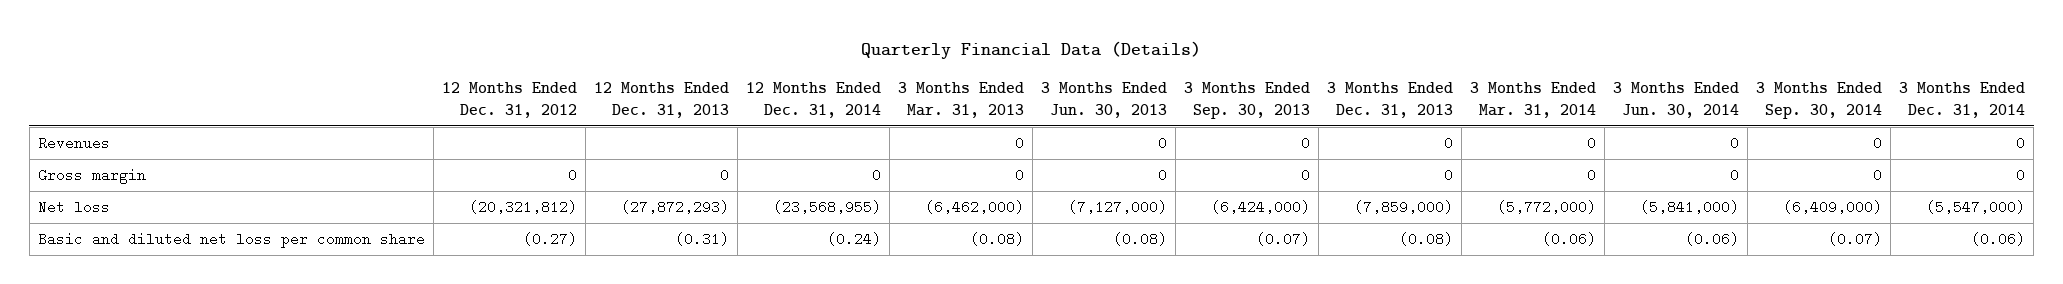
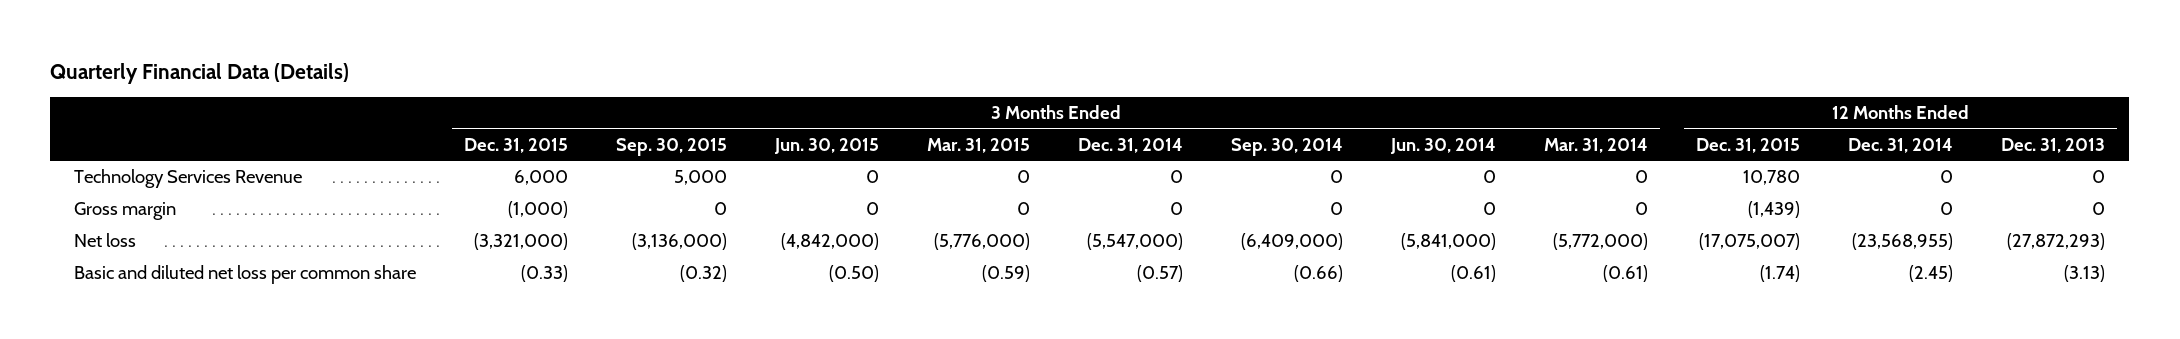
[441,82,577,118] 12 Months Ended Dec. 31, 2012 -> none
[897,82,1024,118] 3 Months Ended Mar. 31, 2013 -> none
[1040,82,1167,118] 3 Months Ended Jun. 30, 2013 -> none
[1183,82,1310,119] 3 Months Ended Sep. 30, 2013 -> none
[1326,82,1453,118] 3 Months Ended Dec. 31, 2013 -> none
none -> [464,137,569,153] Dec. 31, 2015
none -> [616,137,728,156] Sep. 30, 2015
none -> [774,137,880,154] Jun. 30, 2015
none -> [927,137,1031,153] Mar. 31, 2015
none -> [1696,137,1801,153] Dec. 31, 2015
[37,136,110,151] Revenues -> none
none -> [74,169,303,189] Technology Services Revenue
[674,232,729,247] (0.31) -> [2064,265,2106,283] (3.13)
[826,232,881,247] (0.24) -> [1909,265,1954,283] (2.45)
[1541,232,1596,247] (0.06) -> [1603,265,1649,283] (0.61)
[1684,232,1739,247] (0.06) -> [1451,265,1497,283] (0.61)
[1828,232,1883,247] (0.07) -> [1294,265,1344,283] (0.66)
[1971,232,2026,247] (0.06) -> [1137,265,1184,283] (0.57)

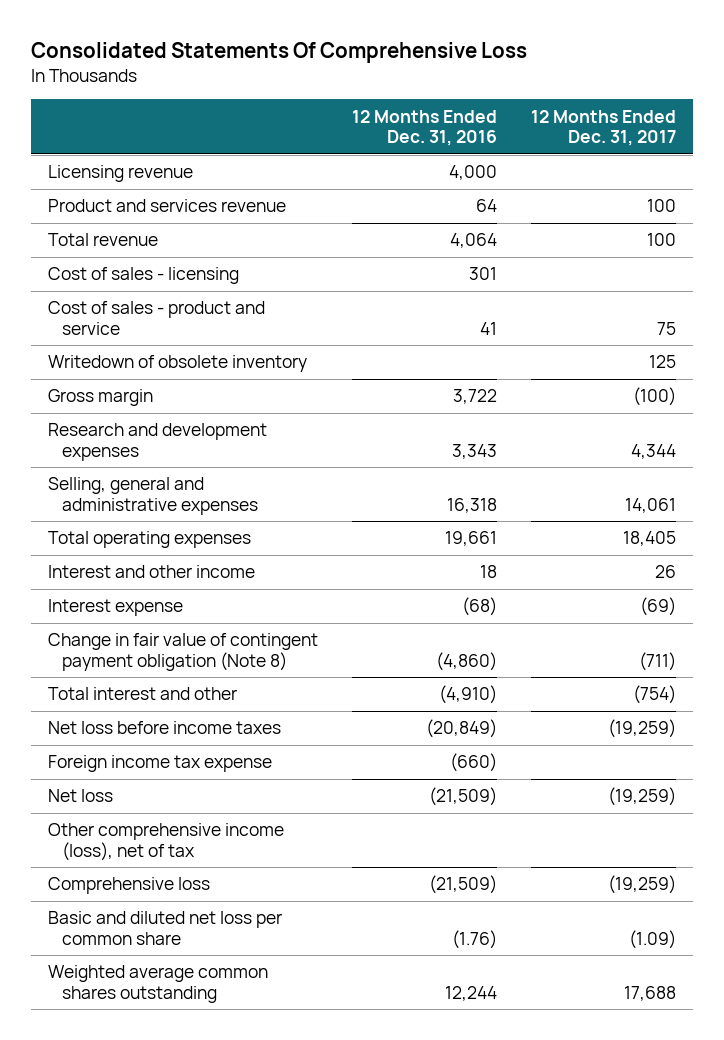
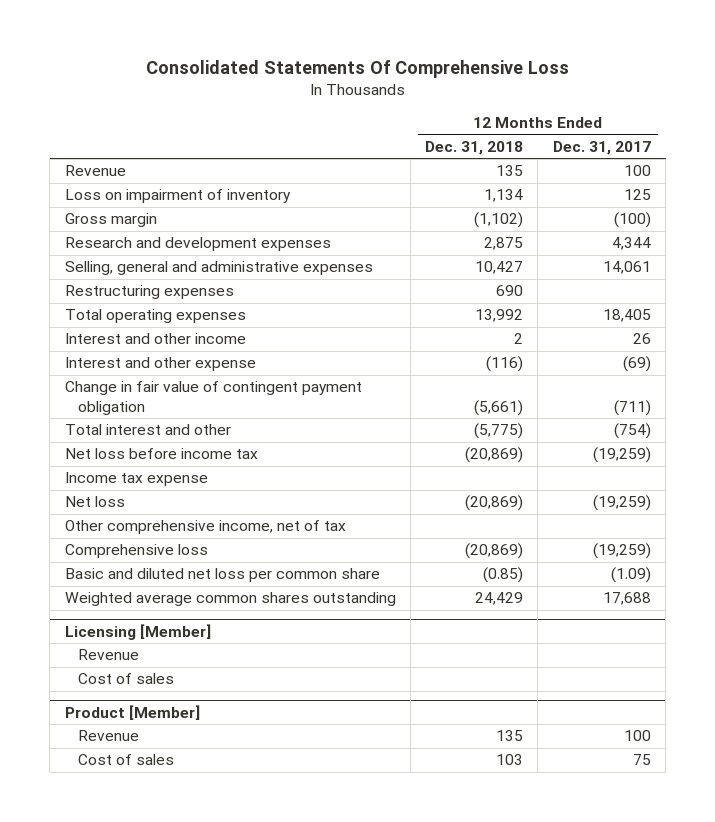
[351,109,497,147] 12 Months Ended Dec. 31, 2016 -> none
none -> [425,140,524,155] Dec. 31, 2018
[47,165,193,183] Licensing revenue -> none
[47,199,286,213] Product and services revenue -> none
[47,267,239,285] Cost of sales - licensing -> none
[47,301,265,335] Cost of sales - product and service -> none
[47,233,158,247] Total revenue -> [64,165,126,177] Revenue
[47,355,307,373] Writedown of obsolete inventory -> [64,189,291,204] Loss on impairment of inventory
none -> [64,285,234,300] Restructuring expenses
[47,599,183,617] Interest expense -> [64,357,256,372] Interest and other expense
[47,633,318,671] Change in fair value of contingent payment obligation (Note 8) -> [64,381,362,415] Change in fair value of contingent payment obligation
[47,721,281,735] Net loss before income taxes -> [64,448,258,460] Net loss before income tax
[47,755,272,773] Foreign income tax expense -> [64,472,208,487] Income tax expense
[47,823,284,861] Other comprehensive income (loss), net of tax -> [64,520,346,535] Other comprehensive income, net of tax
none -> [64,624,211,641] Licensing [Member]
none -> [78,649,140,661] Revenue
none -> [78,673,175,685] Cost of sales
none -> [64,705,200,721] Product [Member]
none -> [78,730,140,742] Revenue
none -> [78,754,175,766] Cost of sales

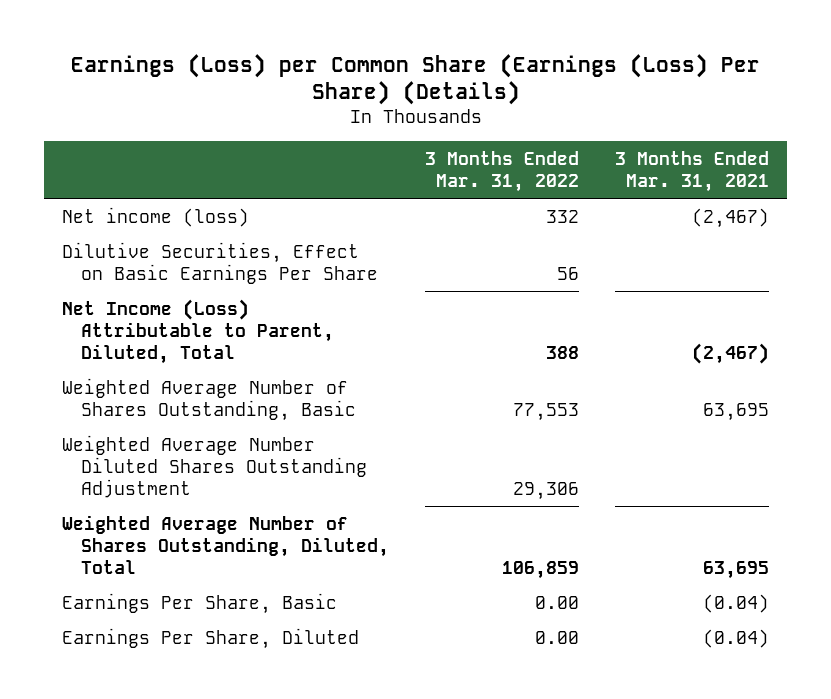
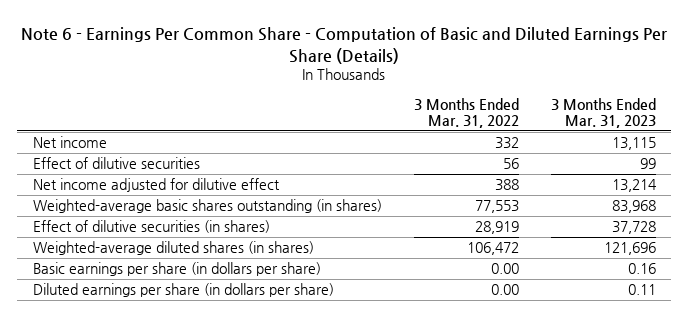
[70,53,760,106] Earnings (Loss) per Common Share (Earnings (Loss) Per Share) (Details) -> [21,26,668,64] Note 6 - Earnings Per Common Share - Computation of Basic and Diluted Earnings Per Share (Details)
[615,151,770,193] 3 Months Ended Mar. 31, 2021 -> none
none -> [550,97,656,129] 3 Months Ended Mar. 31, 2023
[62,241,379,284] Dilutive Securities, Effect on Basic Earnings Per Share -> none
[62,434,368,498] Weighted Average Number Diluted Shares Outstanding Adjustment -> none
[62,206,250,227] Net income (loss) -> [33,136,108,149] Net income
none -> [33,157,201,170] Effect of dilutive securities
[62,298,335,364] Net Income (Loss) Attributable to Parent, Diluted, Total -> [33,178,281,193] Net income adjusted for dilutive effect
[62,377,357,421] Weighted Average Number of Shares Outstanding, Basic -> [33,199,383,214] Weighted-average basic shares outstanding (in shares)
none -> [33,220,271,234] Effect of dilutive securities (in shares)
[62,514,390,574] Weighted Average Number of Shares Outstanding, Diluted, Total -> [33,241,315,256] Weighted-average diluted shares (in shares)
[502,560,580,579] 106,859 -> [466,242,519,256] 106,472
[62,592,338,614] Earnings Per Share, Basic -> [33,262,322,277] Basic earnings per share (in dollars per share)
[62,627,360,649] Earnings Per Share, Diluted -> [33,283,335,298] Diluted earnings per share (in dollars per share)

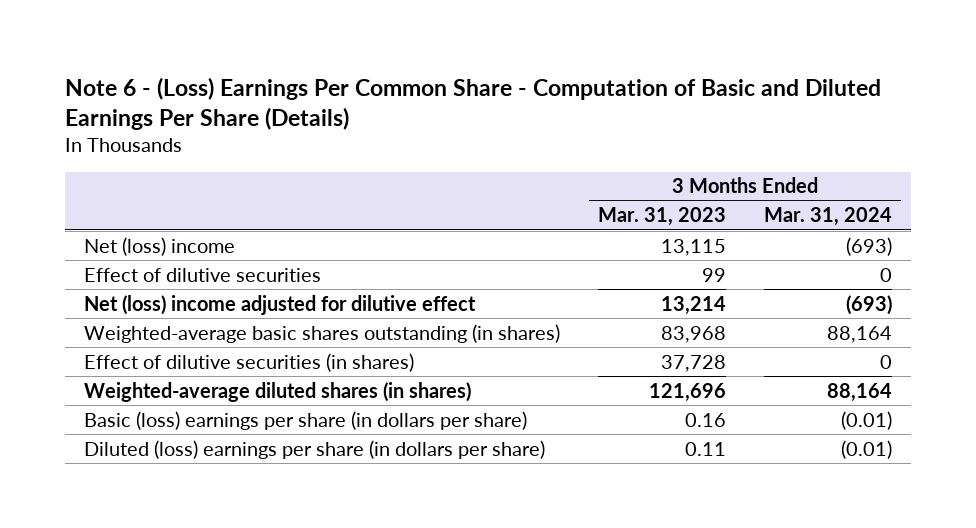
[21,26,668,64] Note 6 - Earnings Per Common Share - Computation of Basic and Diluted Earnings Per Share (Details) -> [65,76,882,130] Note 6 - (Loss) Earnings Per Common Share - Computation of Basic and Diluted Earnings Per Share (Details)
[413,97,519,129] 3 Months Ended Mar. 31, 2022 -> none
none -> [763,207,892,227] Mar. 31, 2024
[33,136,108,149] Net income -> [84,236,236,256] Net (loss) income
[33,178,281,193] Net income adjusted for dilutive effect -> [84,294,477,315] Net (loss) income adjusted for dilutive effect
[33,262,322,277] Basic earnings per share (in dollars per share) -> [84,410,528,430] Basic (loss) earnings per share (in dollars per share)
[33,283,335,298] Diluted earnings per share (in dollars per share) -> [84,439,546,459] Diluted (loss) earnings per share (in dollars per share)

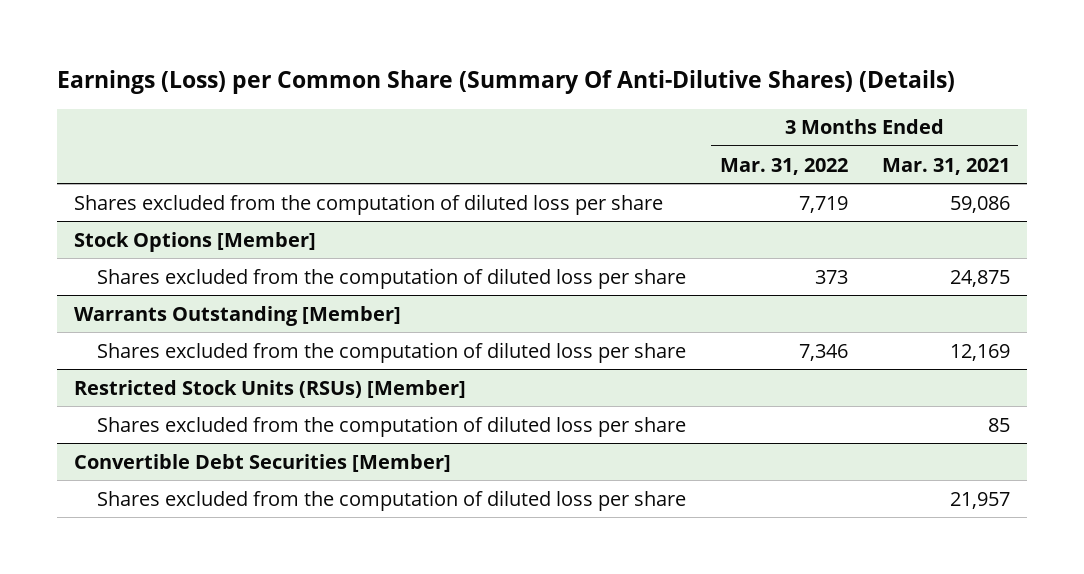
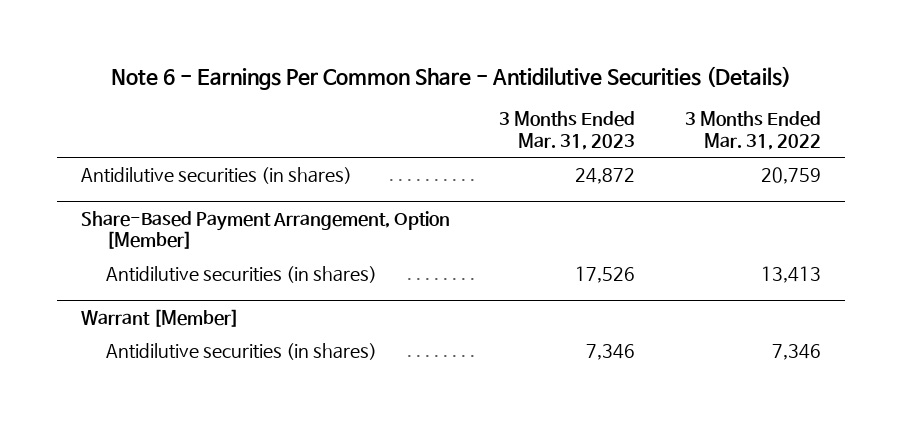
[57,70,956,95] Earnings (Loss) per Common Share (Summary Of Anti-Dilutive Shares) (Details) -> [110,66,791,91] Note 6 - Earnings Per Common Share - Antidilutive Securities (Details)
[881,157,1010,175] Mar. 31, 2021 -> none
none -> [499,111,636,150] 3 Months Ended Mar. 31, 2023
[73,193,663,215] Shares excluded from the computation of diluted loss per share -> none
[97,267,687,289] Shares excluded from the computation of diluted loss per share -> none
[73,379,466,398] Restricted Stock Units (RSUs) [Member] -> none
[97,415,687,437] Shares excluded from the computation of diluted loss per share -> none
[73,453,451,472] Convertible Debt Securities [Member] -> none
[97,489,687,511] Shares excluded from the computation of diluted loss per share -> none
none -> [81,167,353,185] Antidilutive securities (in shares)
[73,231,316,252] Stock Options [Member] -> [81,210,451,250] Share-Based Payment Arrangement, Option [Member]
none -> [106,266,378,284] Antidilutive securities (in shares)
[73,305,401,326] Warrants Outstanding [Member] -> [81,308,240,327] Warrant [Member]
[97,341,687,363] Shares excluded from the computation of diluted loss per share -> [106,343,378,361] Antidilutive securities (in shares)

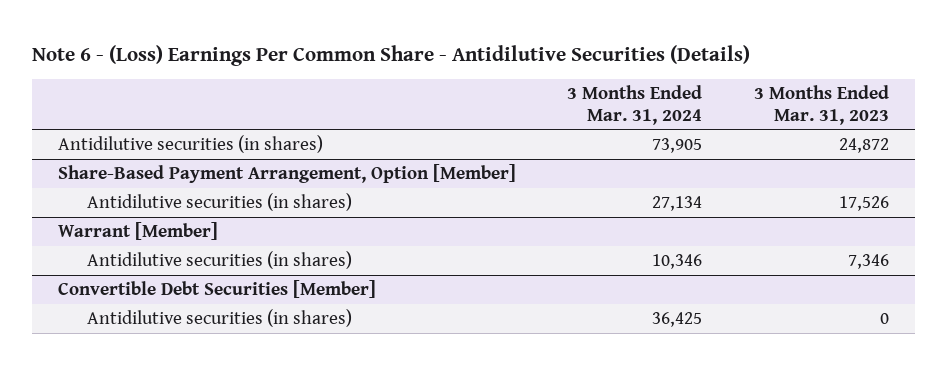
[110,66,791,91] Note 6 - Earnings Per Common Share - Antidilutive Securities (Details) -> [32,44,751,66] Note 6 - (Loss) Earnings Per Common Share - Antidilutive Securities (Details)
[684,111,821,150] 3 Months Ended Mar. 31, 2022 -> none
none -> [567,85,703,125] 3 Months Ended Mar. 31, 2024
none -> [57,280,376,299] Convertible Debt Securities [Member]
none -> [87,309,353,328] Antidilutive securities (in shares)

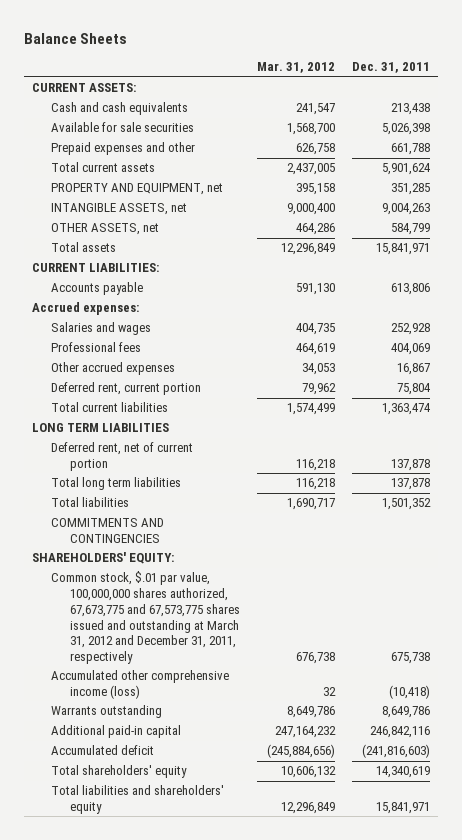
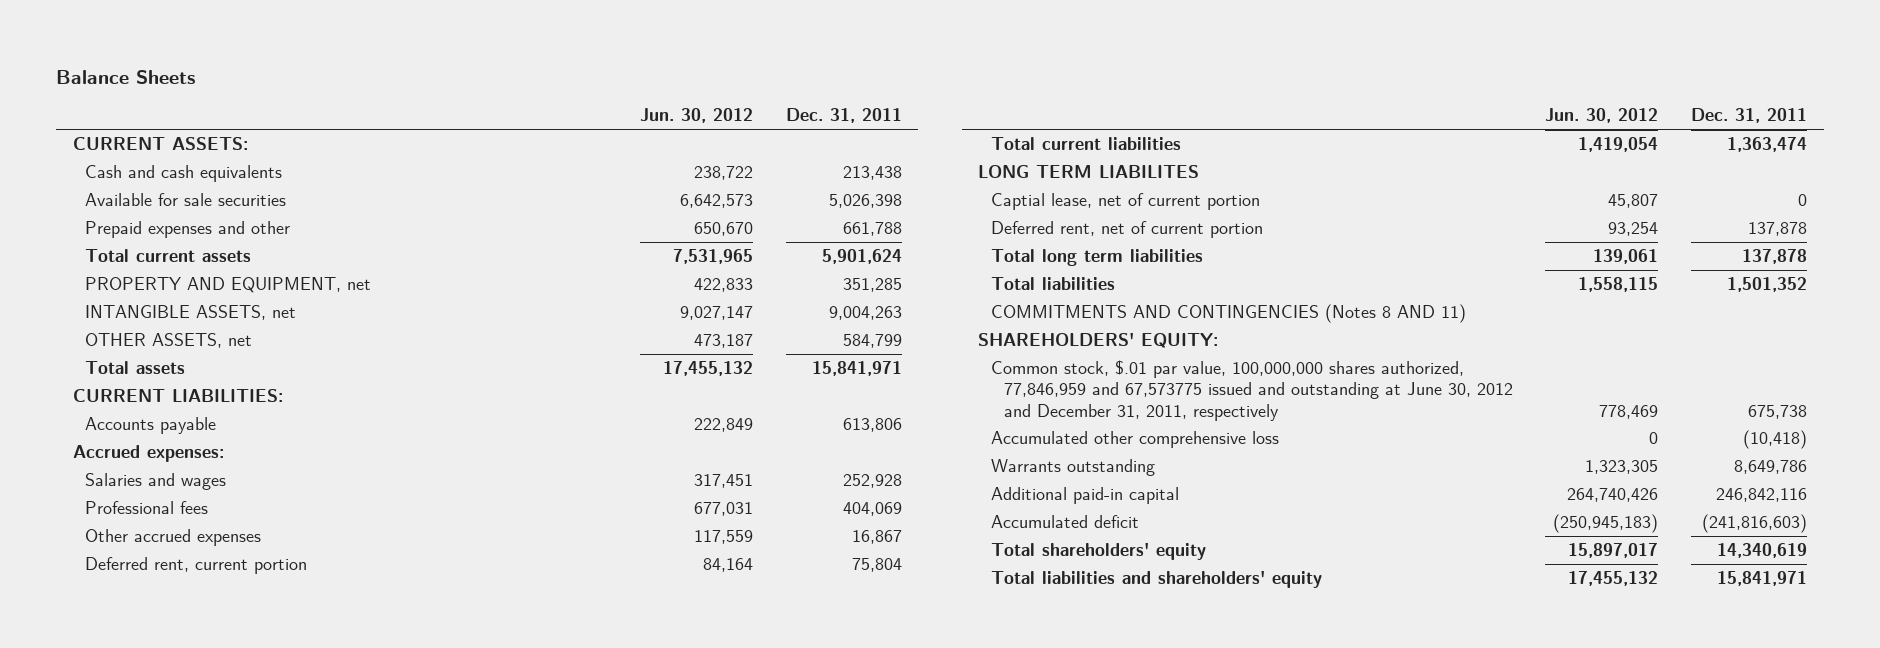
[256,62,335,74] Mar. 31, 2012 -> none
none -> [639,108,753,124] Jun. 30, 2012
[32,423,170,433] LONG TERM LIABILITIES -> [978,165,1200,179] LONG TERM LIABILITES
none -> [991,193,1261,211] Captial lease, net of current portion
[51,518,165,544] COMMITMENTS AND CONTINGENCIES -> [991,304,1467,324] COMMITMENTS AND CONTINGENCIES (Notes 8 AND 11)
[51,571,240,665] Common stock, $.01 par value, 100,000,000 shares authorized, 67,673,775 and 67,573,775 shares issued and outstanding at March 31, 2012 and December 31, 2011, respectively -> [991,360,1513,421] Common stock, $.01 par value, 100,000,000 shares authorized, 77,846,959 and 67,573775 issued and outstanding at June 30, 2012 and December 31, 2011, respectively
[51,670,230,700] Accumulated other comprehensive income (loss) -> [991,431,1280,449] Accumulated other comprehensive loss

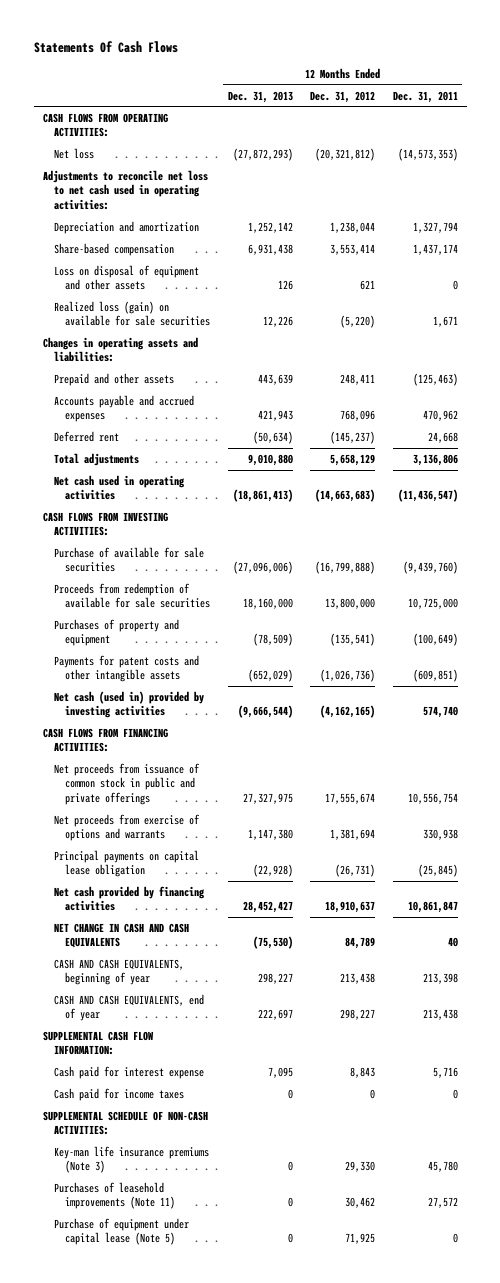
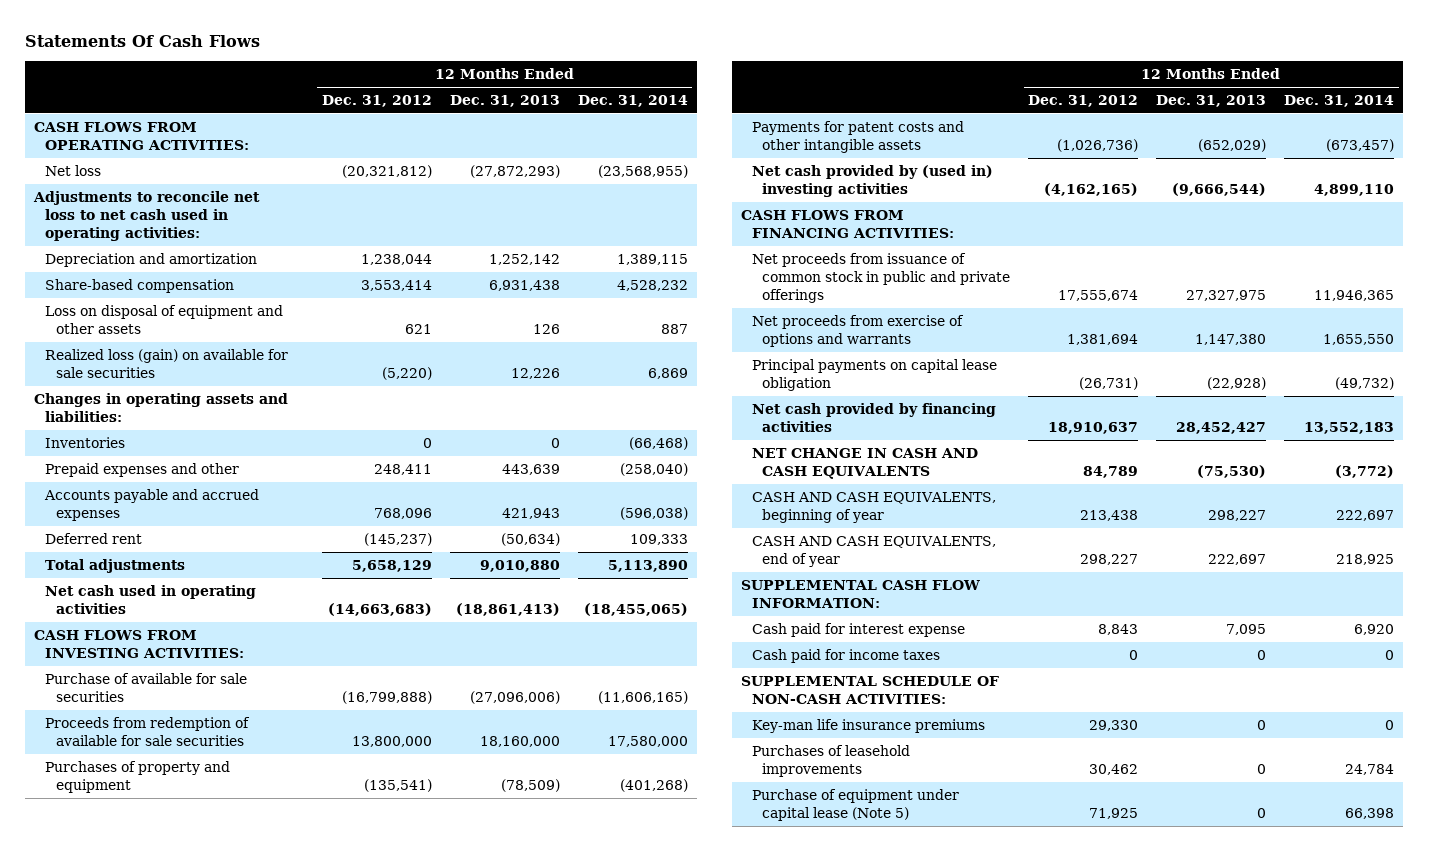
[392,90,458,103] Dec. 31, 2011 -> none
none -> [577,94,688,107] Dec. 31, 2014
none -> [45,436,126,448] Inventories
[53,372,174,386] Prepaid and other assets -> [45,462,240,477] Prepaid expenses and other
[53,690,204,719] Net cash (used in) provided by investing activities -> [751,164,993,197] Net cash provided by (used in) investing activities
[53,1145,209,1174] Key-man life insurance premiums (Note 3) -> [751,718,985,733] Key-man life insurance premiums
[53,1181,176,1210] Purchases of leasehold improvements (Note 11) -> [751,744,910,777] Purchases of leasehold improvements

